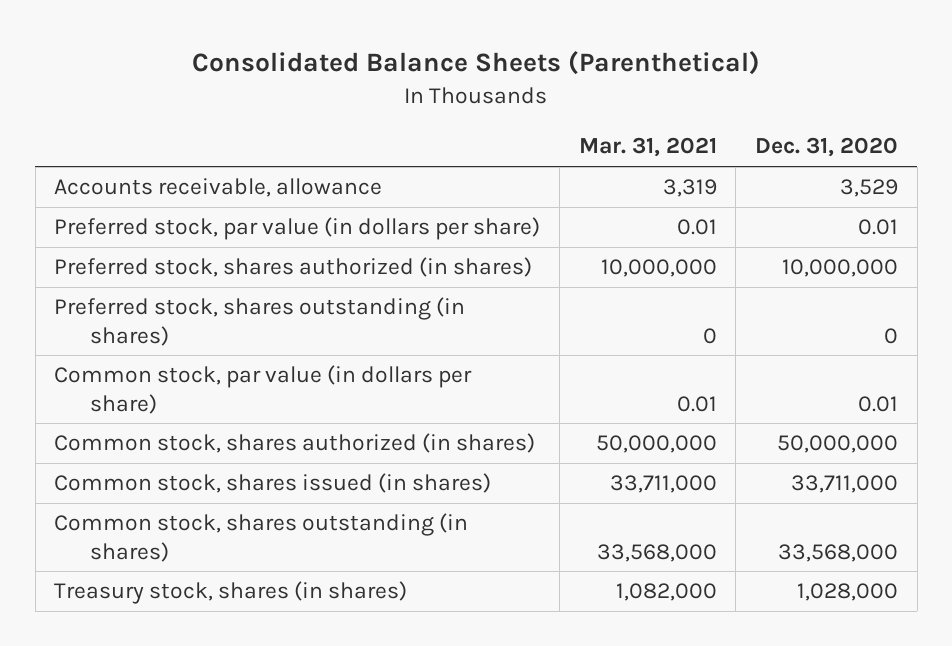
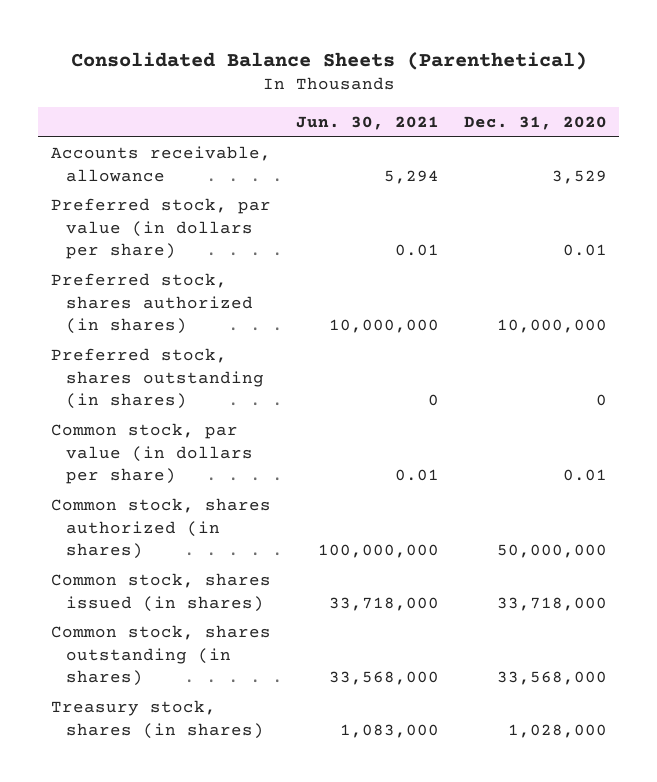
[578,137,717,158] Mar. 31, 2021 -> none
none -> [295,115,439,130] Jun. 30, 2021
[791,475,899,494] 33,711,000 -> [496,596,607,611] 33,718,000

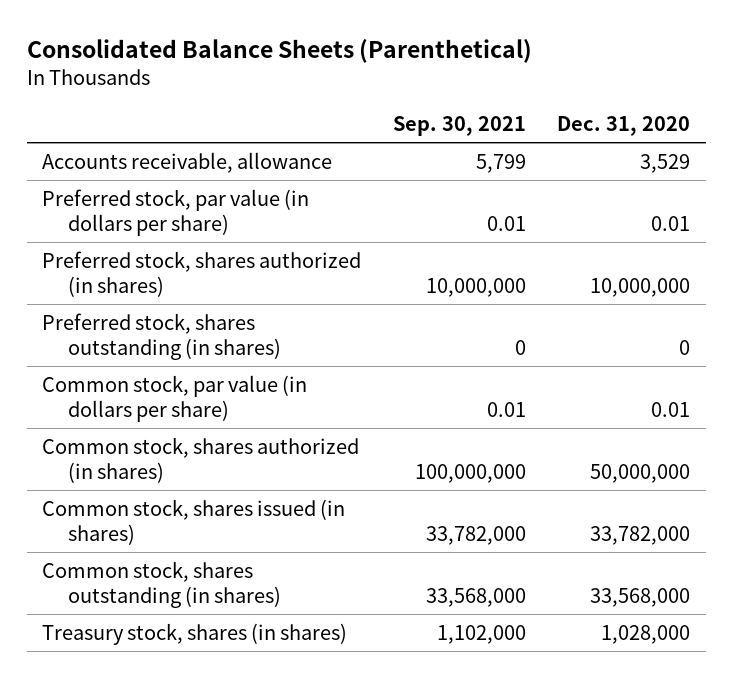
[295,115,439,130] Jun. 30, 2021 -> none
none -> [392,115,526,136] Sep. 30, 2021
[496,596,607,611] 33,718,000 -> [590,526,691,546] 33,782,000

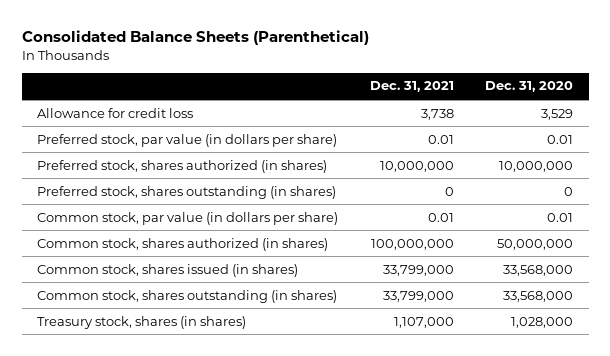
[392,115,526,136] Sep. 30, 2021 -> none
none -> [369,81,454,93] Dec. 31, 2021
[42,151,333,173] Accounts receivable, allowance -> [37,107,194,118] Allowance for credit loss
[590,526,691,546] 33,782,000 -> [503,264,574,276] 33,568,000

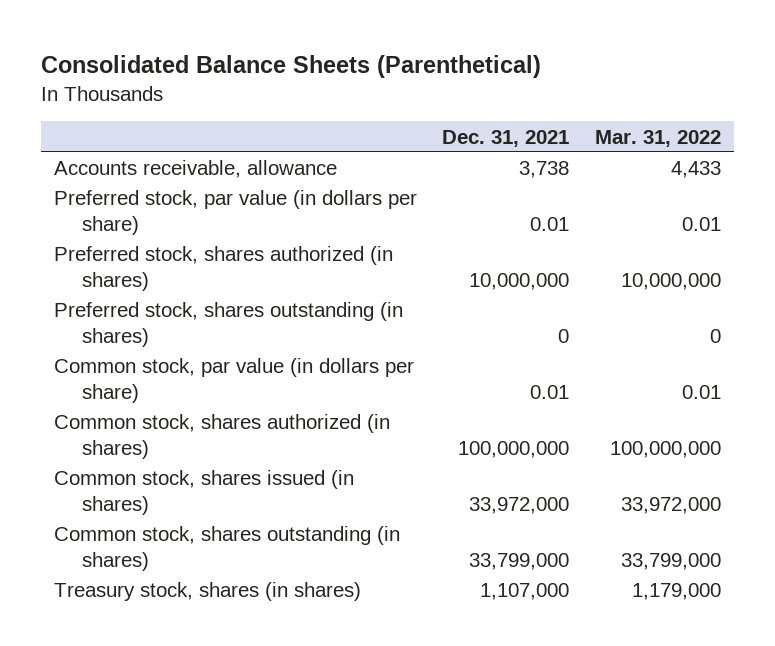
[485,81,574,93] Dec. 31, 2020 -> none
none -> [594,129,721,147] Mar. 31, 2022
[37,107,194,118] Allowance for credit loss -> [53,160,337,179] Accounts receivable, allowance
[382,264,454,276] 33,799,000 -> [469,496,570,514] 33,972,000

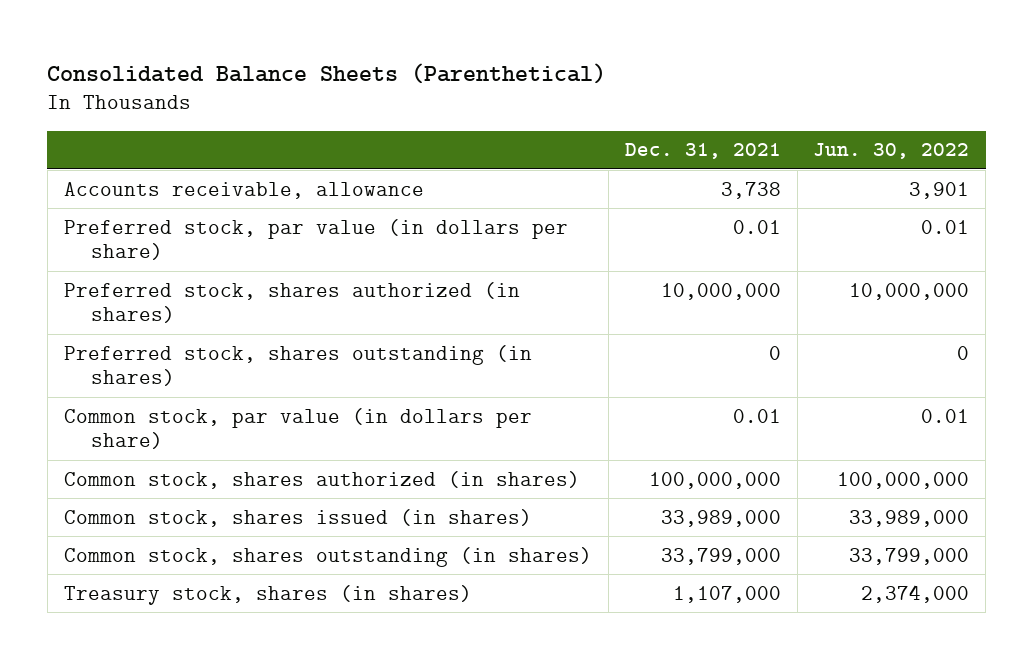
[594,129,721,147] Mar. 31, 2022 -> none
none -> [813,143,970,160] Jun. 30, 2022
[469,496,570,514] 33,972,000 -> [660,509,781,527] 33,989,000

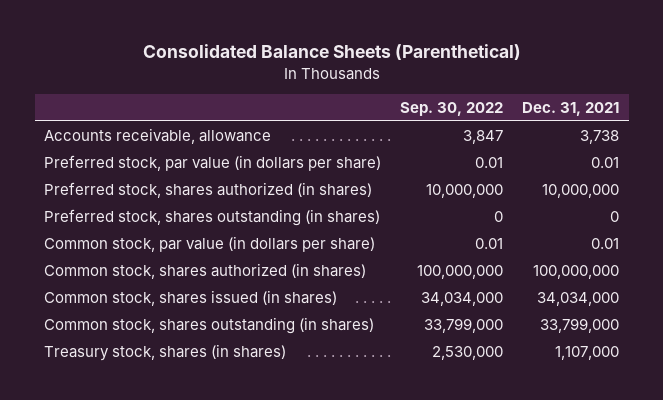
[813,143,970,160] Jun. 30, 2022 -> none
none -> [400,102,504,117] Sep. 30, 2022
[660,509,781,527] 33,989,000 -> [537,291,620,306] 34,034,000

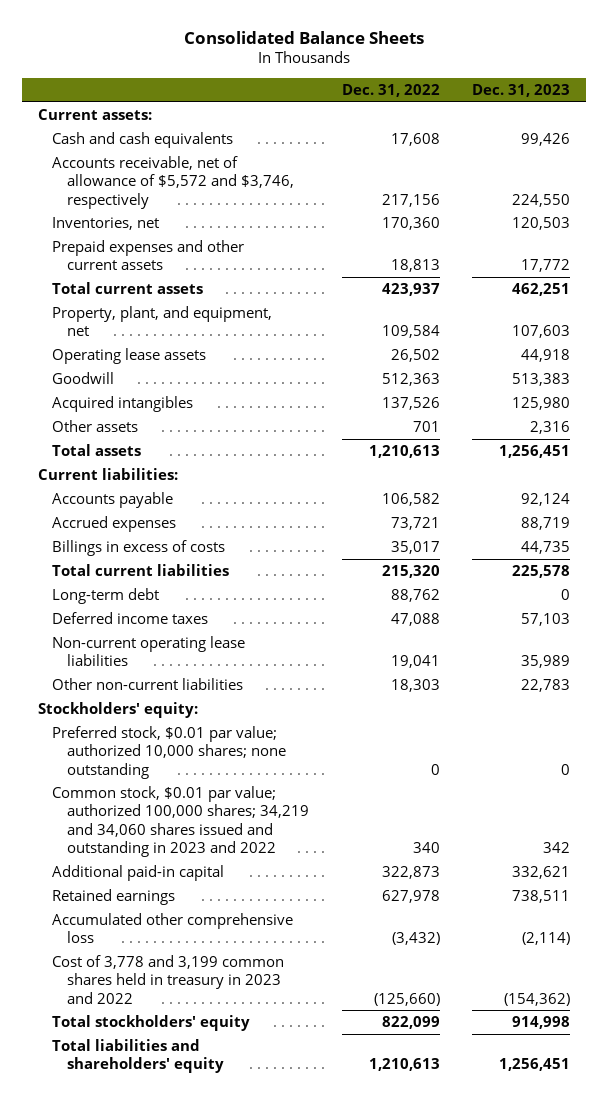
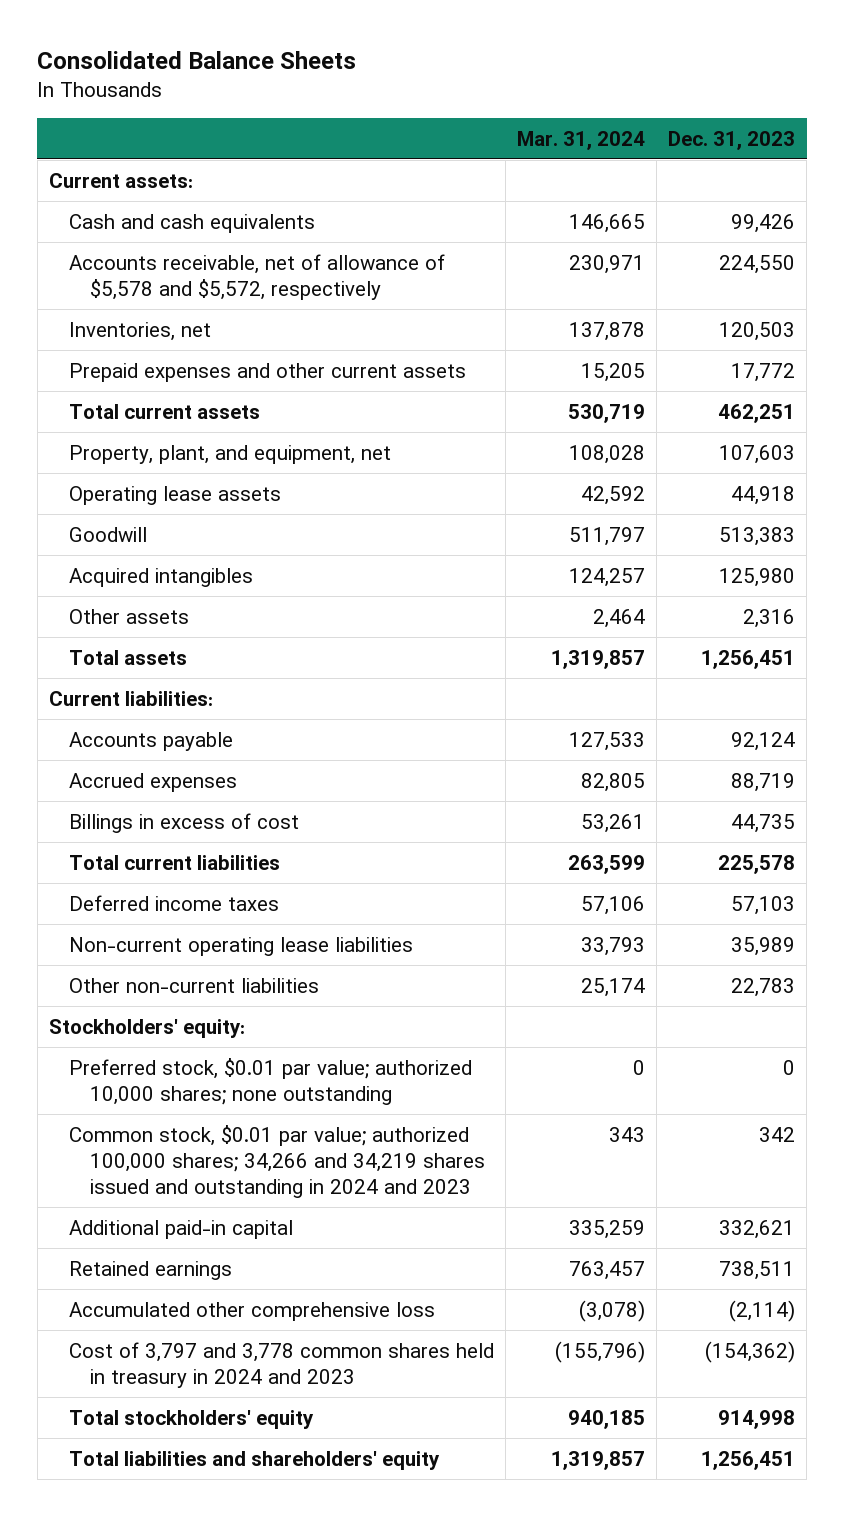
[341,83,440,97] Dec. 31, 2022 -> none
none -> [517,130,646,150] Mar. 31, 2024
[52,156,295,209] Accounts receivable, net of allowance of $5,572 and $3,746, respectively -> [69,253,446,301] Accounts receivable, net of allowance of $5,578 and $5,572, respectively
[52,540,226,557] Billings in excess of costs -> [69,812,300,833] Billings in excess of cost
[52,588,160,605] Long-term debt -> none
[52,786,310,857] Common stock, $0.01 par value; authorized 100,000 shares; 34,219 and 34,060 shares issued and outstanding in 2023 and 2022 -> [69,1124,485,1199] Common stock, $0.01 par value; authorized 100,000 shares; 34,266 and 34,219 shares issued and outstanding in 2024 and 2023
[52,955,285,1004] Cost of 3,778 and 3,199 common shares held in treasury in 2023 and 2022 -> [69,1341,495,1389] Cost of 3,797 and 3,778 common shares held in treasury in 2024 and 2023

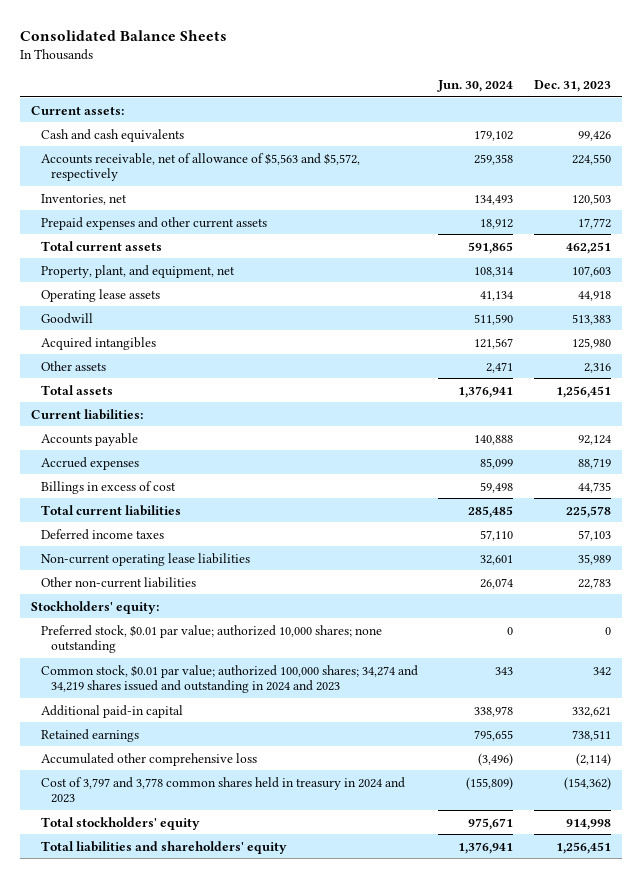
[517,130,646,150] Mar. 31, 2024 -> none
none -> [437,79,514,92] Jun. 30, 2024
[69,253,446,301] Accounts receivable, net of allowance of $5,578 and $5,572, respectively -> [40,152,360,182] Accounts receivable, net of allowance of $5,563 and $5,572, respectively
[69,1124,485,1199] Common stock, $0.01 par value; authorized 100,000 shares; 34,266 and 34,219 shares issued and outstanding in 2024 and 2023 -> [40,664,418,694] Common stock, $0.01 par value; authorized 100,000 shares; 34,274 and 34,219 shares issued and outstanding in 2024 and 2023

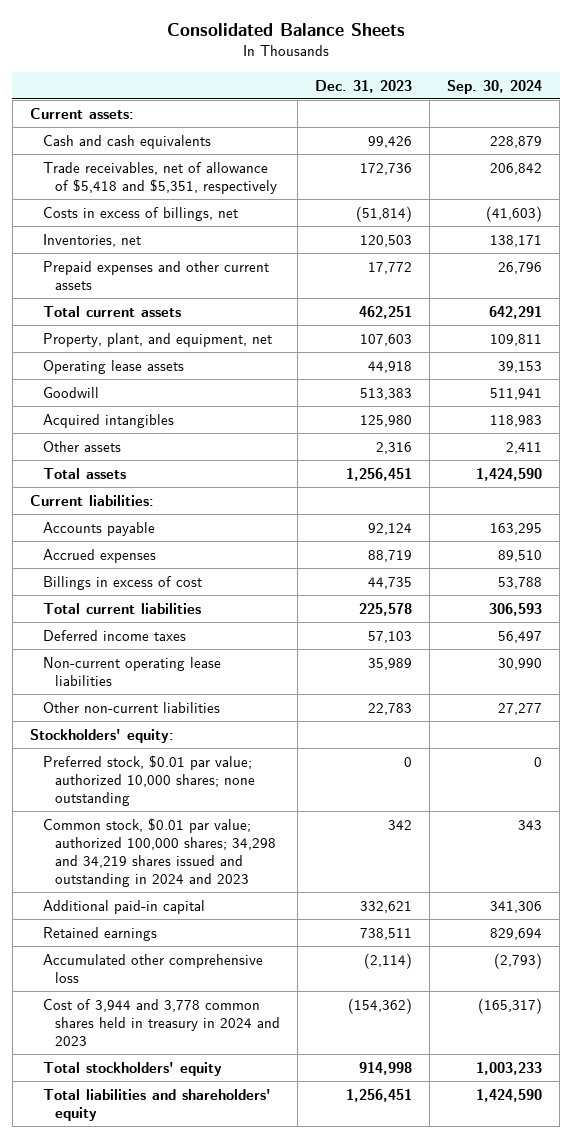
[437,79,514,92] Jun. 30, 2024 -> none
none -> [447,79,543,94] Sep. 30, 2024
[40,152,360,182] Accounts receivable, net of allowance of $5,563 and $5,572, respectively -> [42,161,278,194] Trade receivables, net of allowance of $5,418 and $5,351, respectively
[572,153,612,165] 224,550 -> [360,162,413,175] 172,736
none -> [42,206,238,221] Costs in excess of billings, net
[40,664,418,694] Common stock, $0.01 par value; authorized 100,000 shares; 34,274 and 34,219 shares issued and outstanding in 2024 and 2023 -> [42,817,277,887] Common stock, $0.01 par value; authorized 100,000 shares; 34,298 and 34,219 shares issued and outstanding in 2024 and 2023
[40,776,405,804] Cost of 3,797 and 3,778 common shares held in treasury in 2024 and 2023 -> [42,998,281,1046] Cost of 3,944 and 3,778 common shares held in treasury in 2024 and 2023

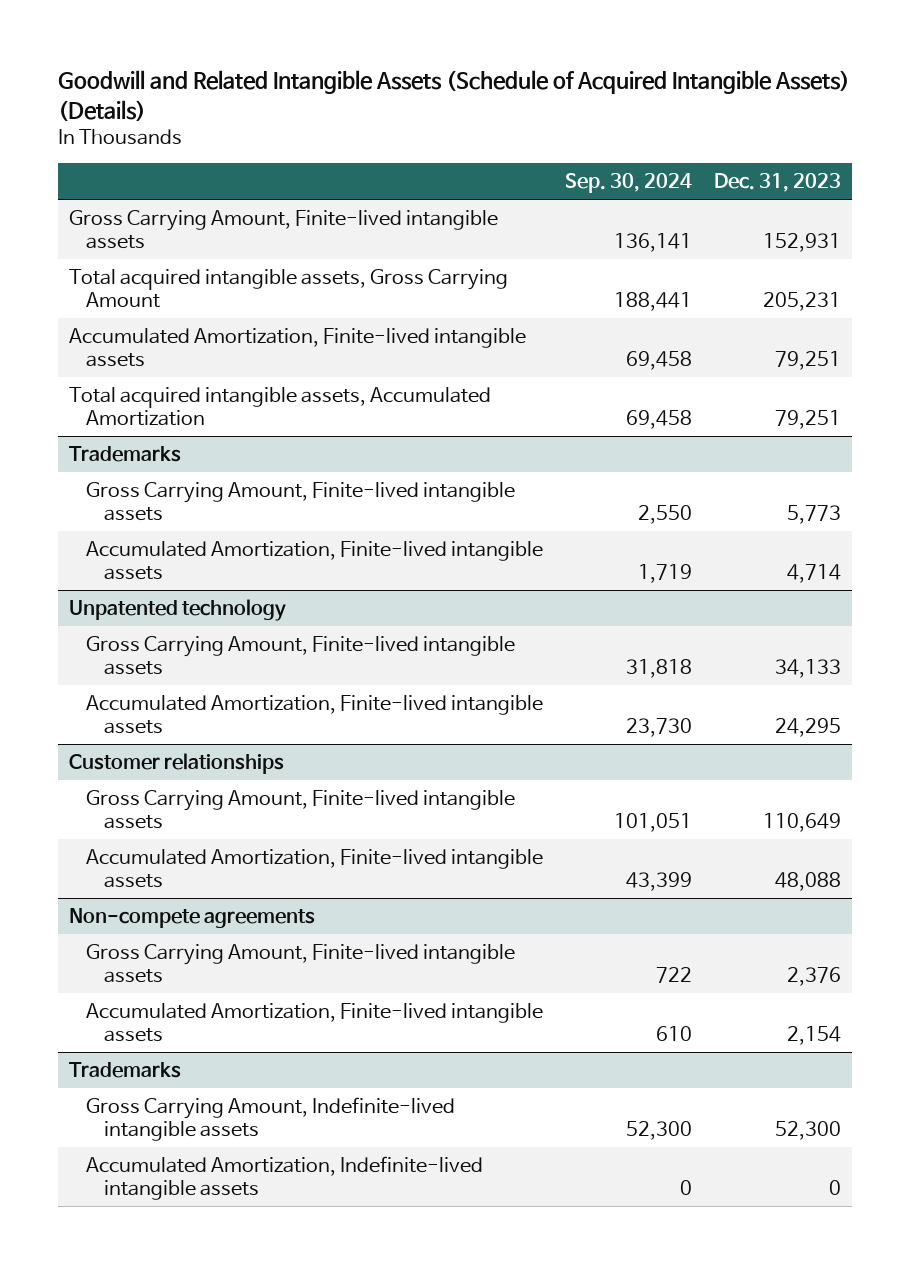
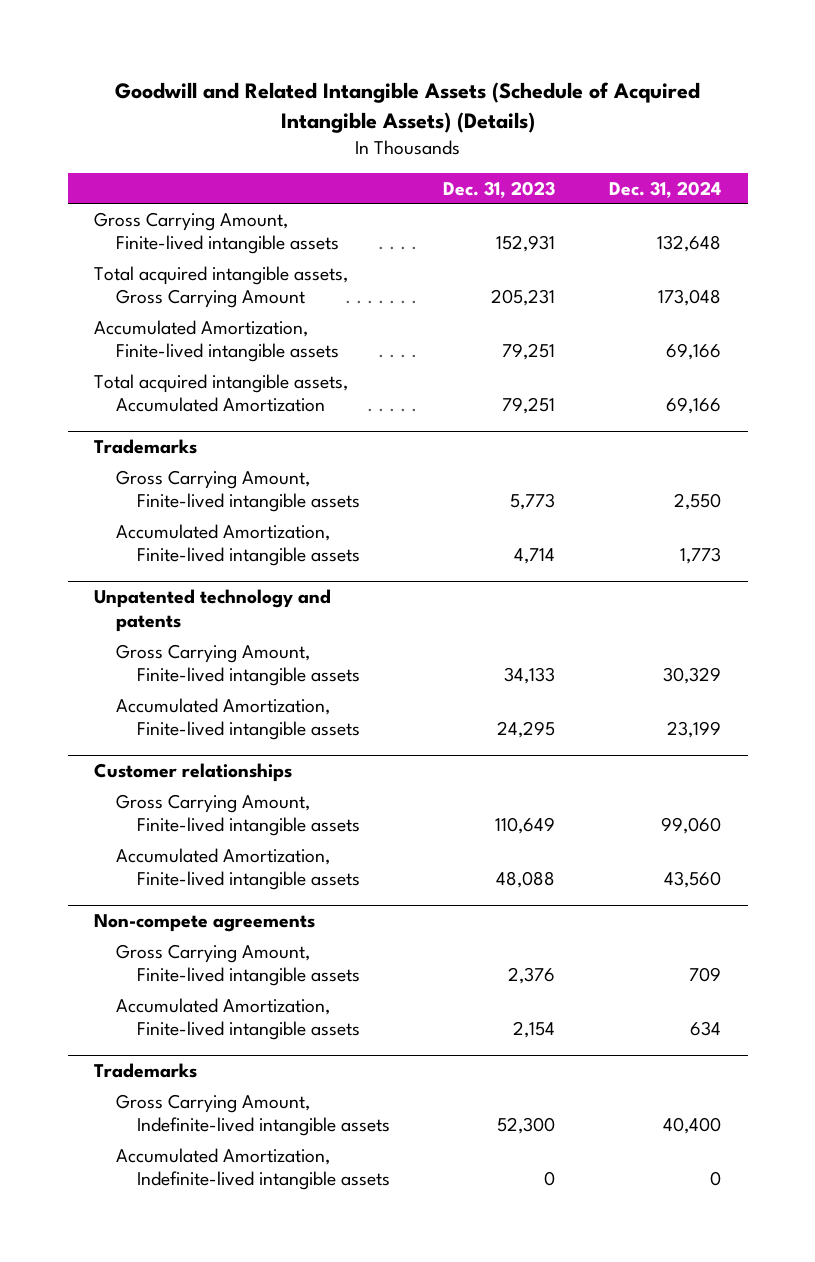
[565,172,693,193] Sep. 30, 2024 -> none
none -> [609,180,722,198] Dec. 31, 2024
[68,599,286,622] Unpatented technology -> [94,589,332,633] Unpatented technology and patents

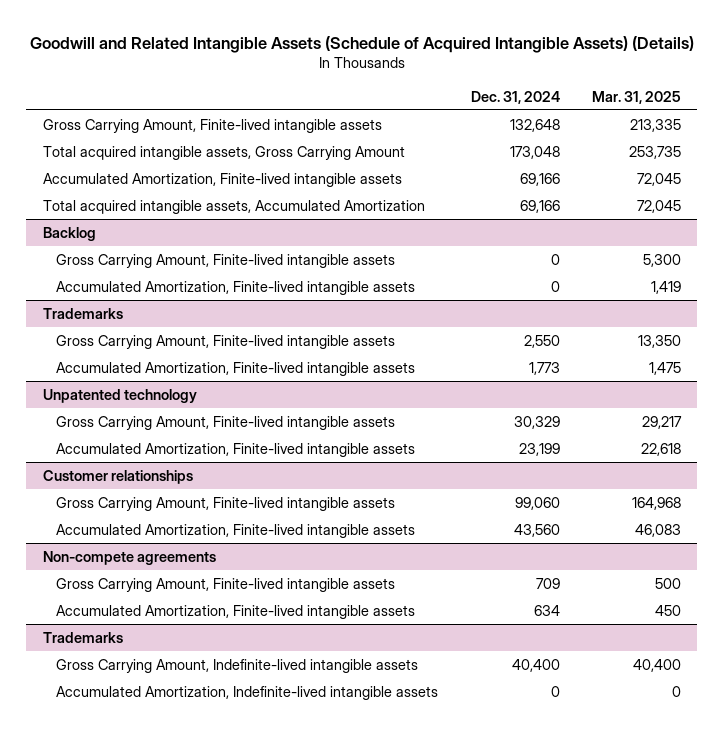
[443,180,556,198] Dec. 31, 2023 -> none
none -> [592,90,682,104] Mar. 31, 2025
none -> [42,226,96,241] Backlog
none -> [56,253,396,268] Gross Carrying Amount, Finite-lived intangible assets
none -> [56,280,416,295] Accumulated Amortization, Finite-lived intangible assets
[94,589,332,633] Unpatented technology and patents -> [42,388,197,403] Unpatented technology

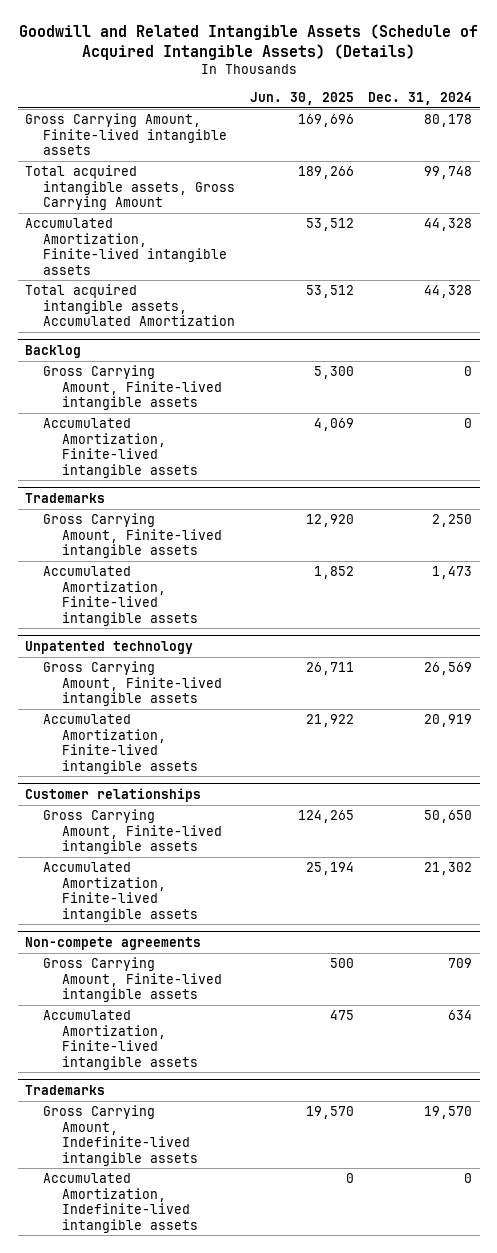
[592,90,682,104] Mar. 31, 2025 -> none
none -> [249,91,354,105] Jun. 30, 2025
[509,118,560,132] 132,648 -> [424,114,473,128] 80,178
[509,145,560,159] 173,048 -> [424,166,473,180] 99,748
[519,172,560,186] 69,166 -> [424,218,473,232] 44,328
[519,199,560,213] 69,166 -> [424,285,473,299] 44,328
[523,334,560,348] 2,550 -> [432,514,473,528] 2,250
[528,361,560,375] 1,773 -> [432,566,473,580] 1,473
[513,415,560,429] 30,329 -> [424,662,473,676] 26,569
[518,442,560,456] 23,199 -> [424,714,473,728] 20,919
[514,496,560,510] 99,060 -> [424,810,473,824] 50,650
[513,523,560,537] 43,560 -> [424,862,473,876] 21,302
[511,658,560,672] 40,400 -> [424,1106,473,1120] 19,570

